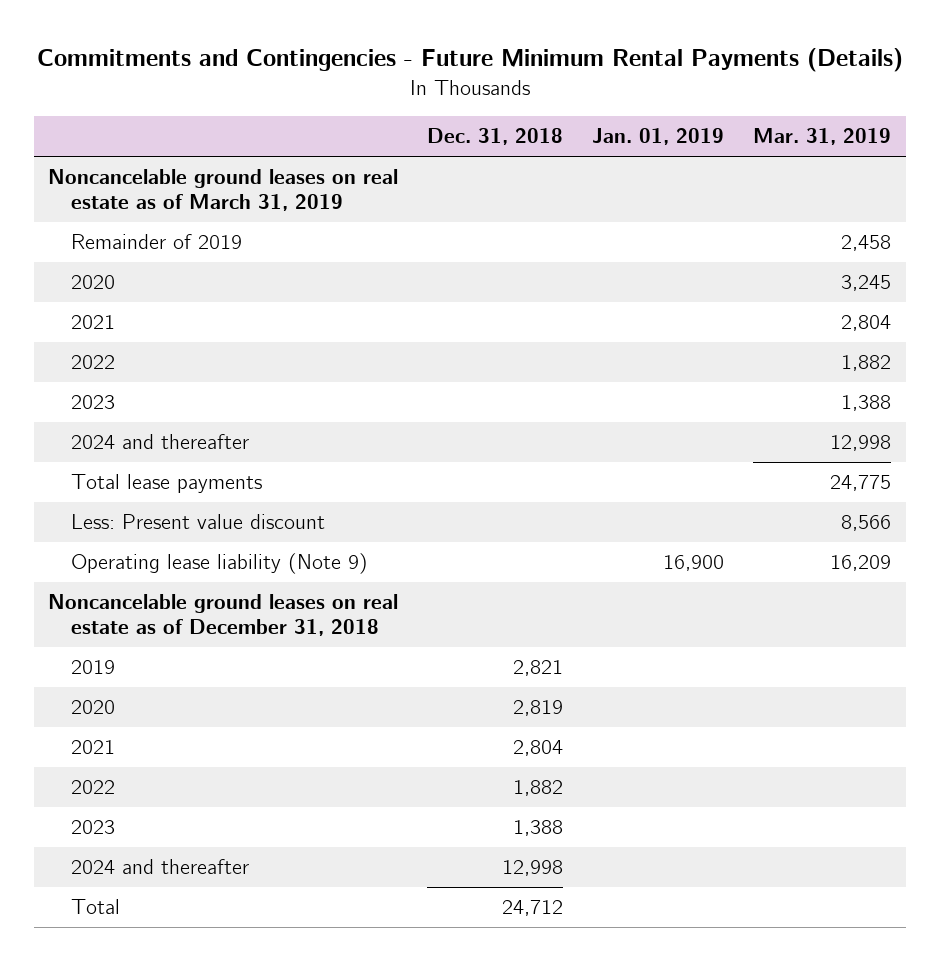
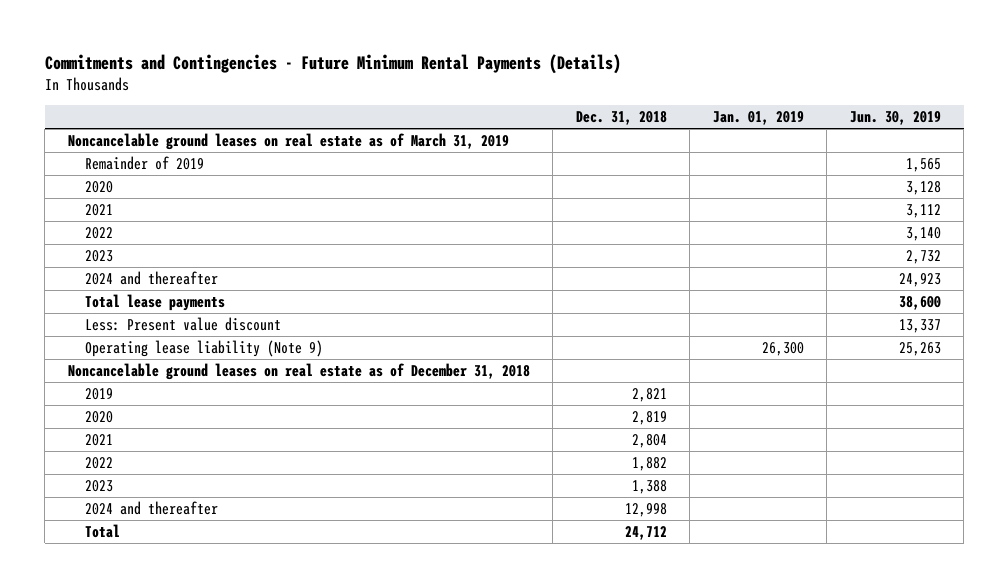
[753,128,892,146] Mar. 31, 2019 -> none
none -> [849,111,941,126] Jun. 30, 2019
[663,555,725,572] 16,900 -> [761,341,804,356] 26,300

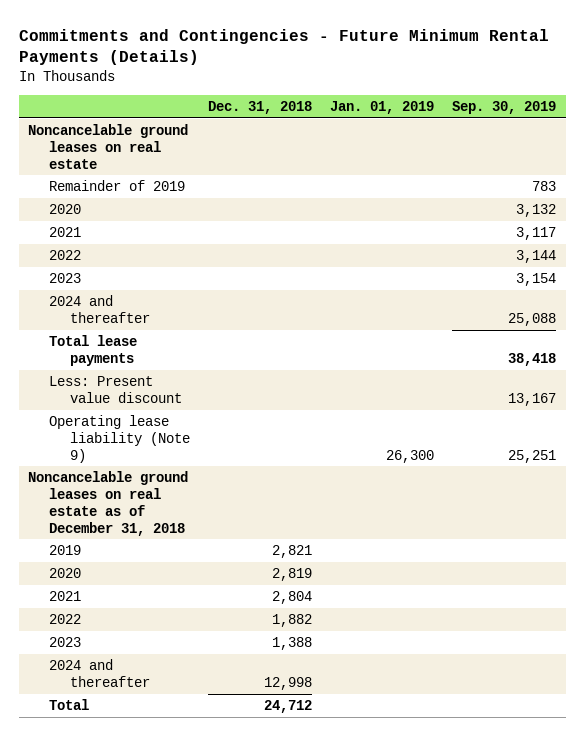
[849,111,941,126] Jun. 30, 2019 -> none
none -> [452,100,557,114] Sep. 30, 2019
[67,132,509,150] Noncancelable ground leases on real estate as of March 31, 2019 -> [28,123,189,169] Noncancelable ground leases on real estate

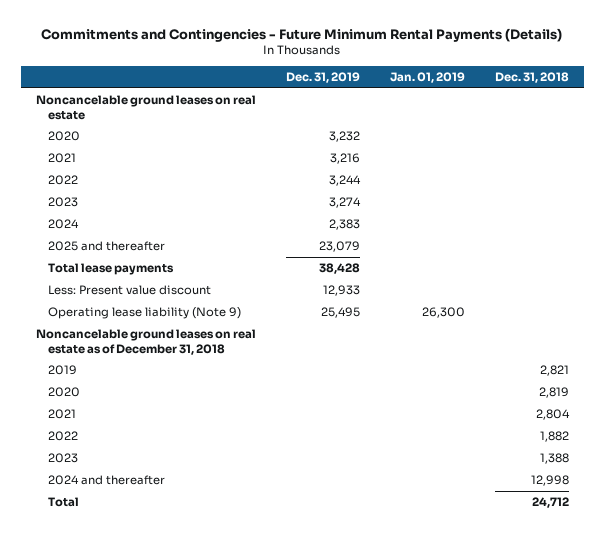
[452,100,557,114] Sep. 30, 2019 -> none
none -> [285,71,360,83] Dec. 31, 2019
[49,179,186,191] Remainder of 2019 -> none
none -> [48,219,80,230] 2024
[49,294,151,323] 2024 and thereafter -> [48,241,166,252] 2025 and thereafter

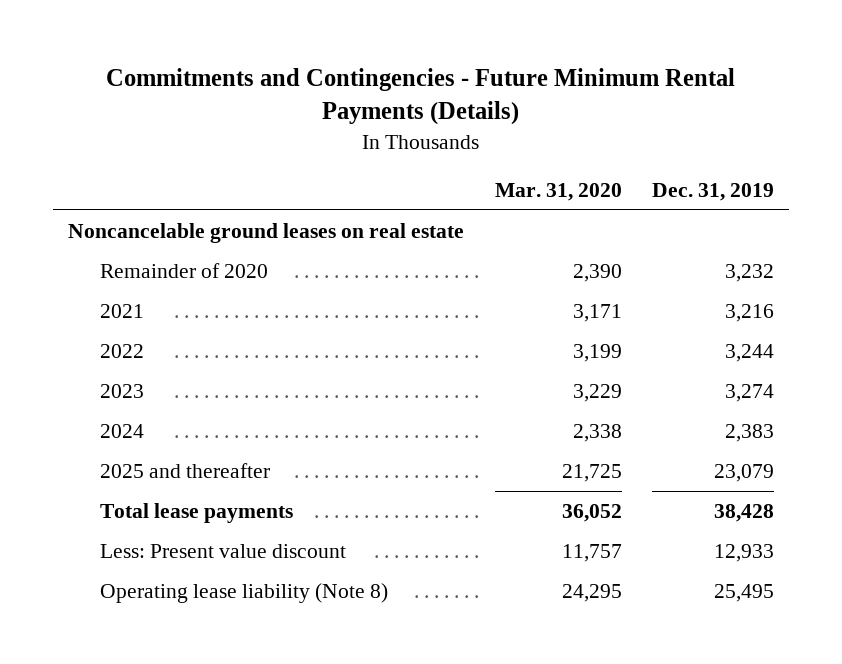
[389,71,465,83] Jan. 01, 2019 -> none
[494,71,569,83] Dec. 31, 2018 -> none
none -> [494,182,622,201] Mar. 31, 2020
[48,131,81,142] 2020 -> [100,262,269,278] Remainder of 2020
[35,329,256,355] Noncancelable ground leases on real estate as of December 31, 2018 -> none
[48,365,78,376] 2019 -> none
[48,387,81,398] 2020 -> none
[48,409,77,420] 2021 -> none
[48,431,79,442] 2022 -> none
[48,453,79,464] 2023 -> none
[48,475,166,486] 2024 and thereafter -> none
[48,497,80,508] Total -> none
[48,307,242,320] Operating lease liability (Note 9) -> [100,582,389,603] Operating lease liability (Note 8)

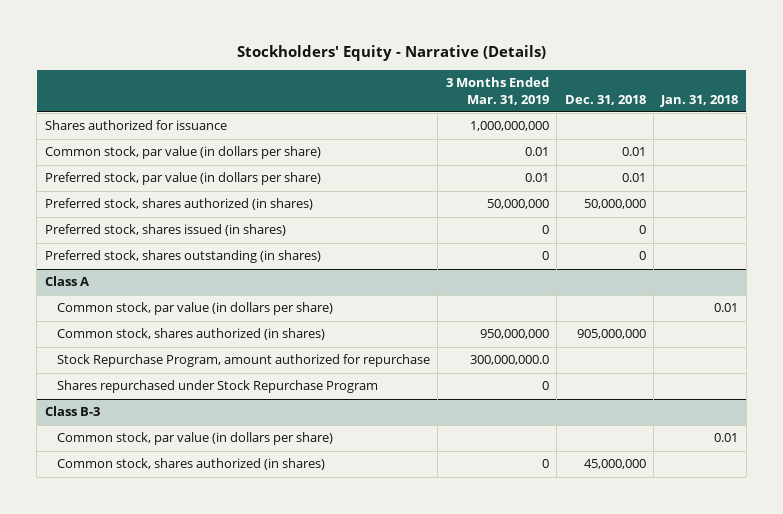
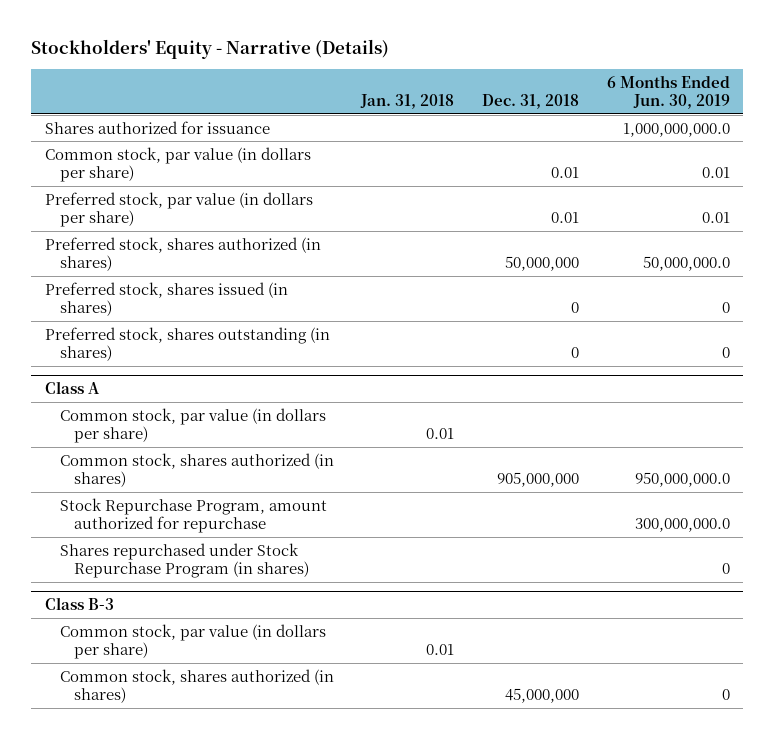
[445,77,549,105] 3 Months Ended Mar. 31, 2019 -> none
none -> [606,74,730,110] 6 Months Ended Jun. 30, 2019
[56,380,378,394] Shares repurchased under Stock Repurchase Program -> [59,542,310,578] Shares repurchased under Stock Repurchase Program (in shares)

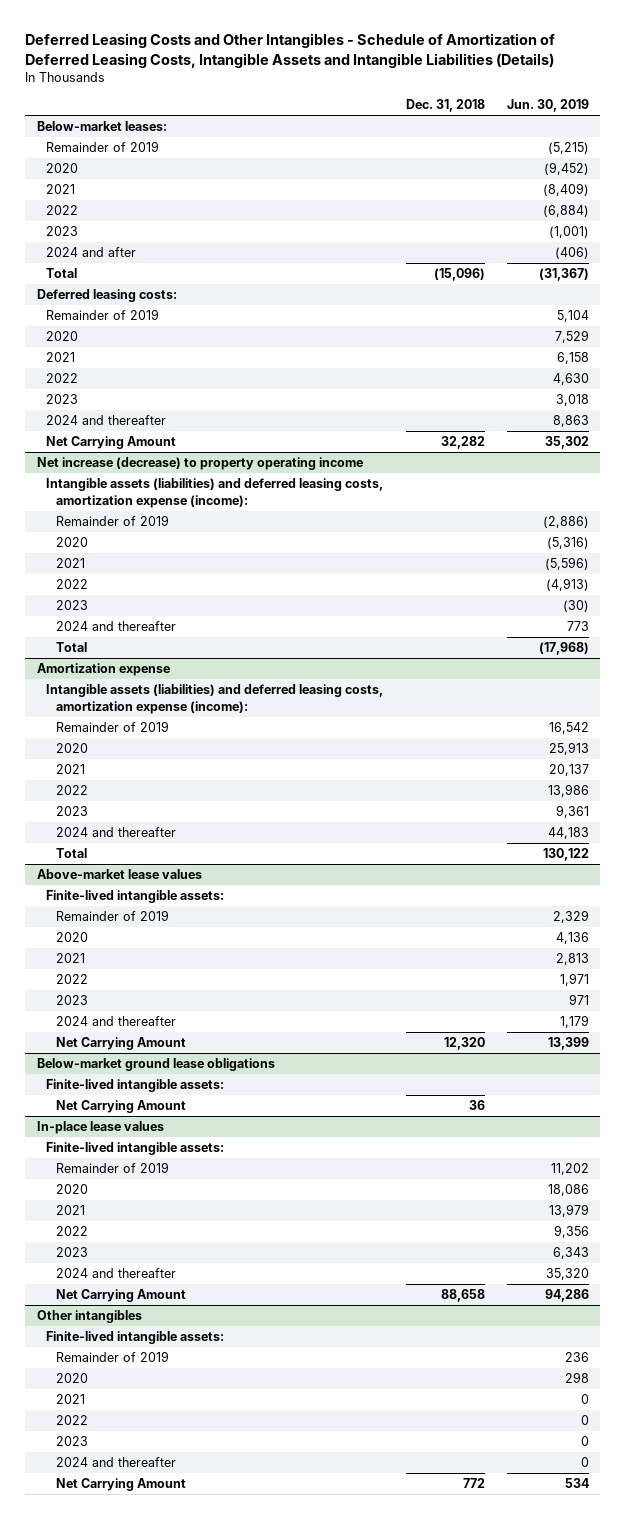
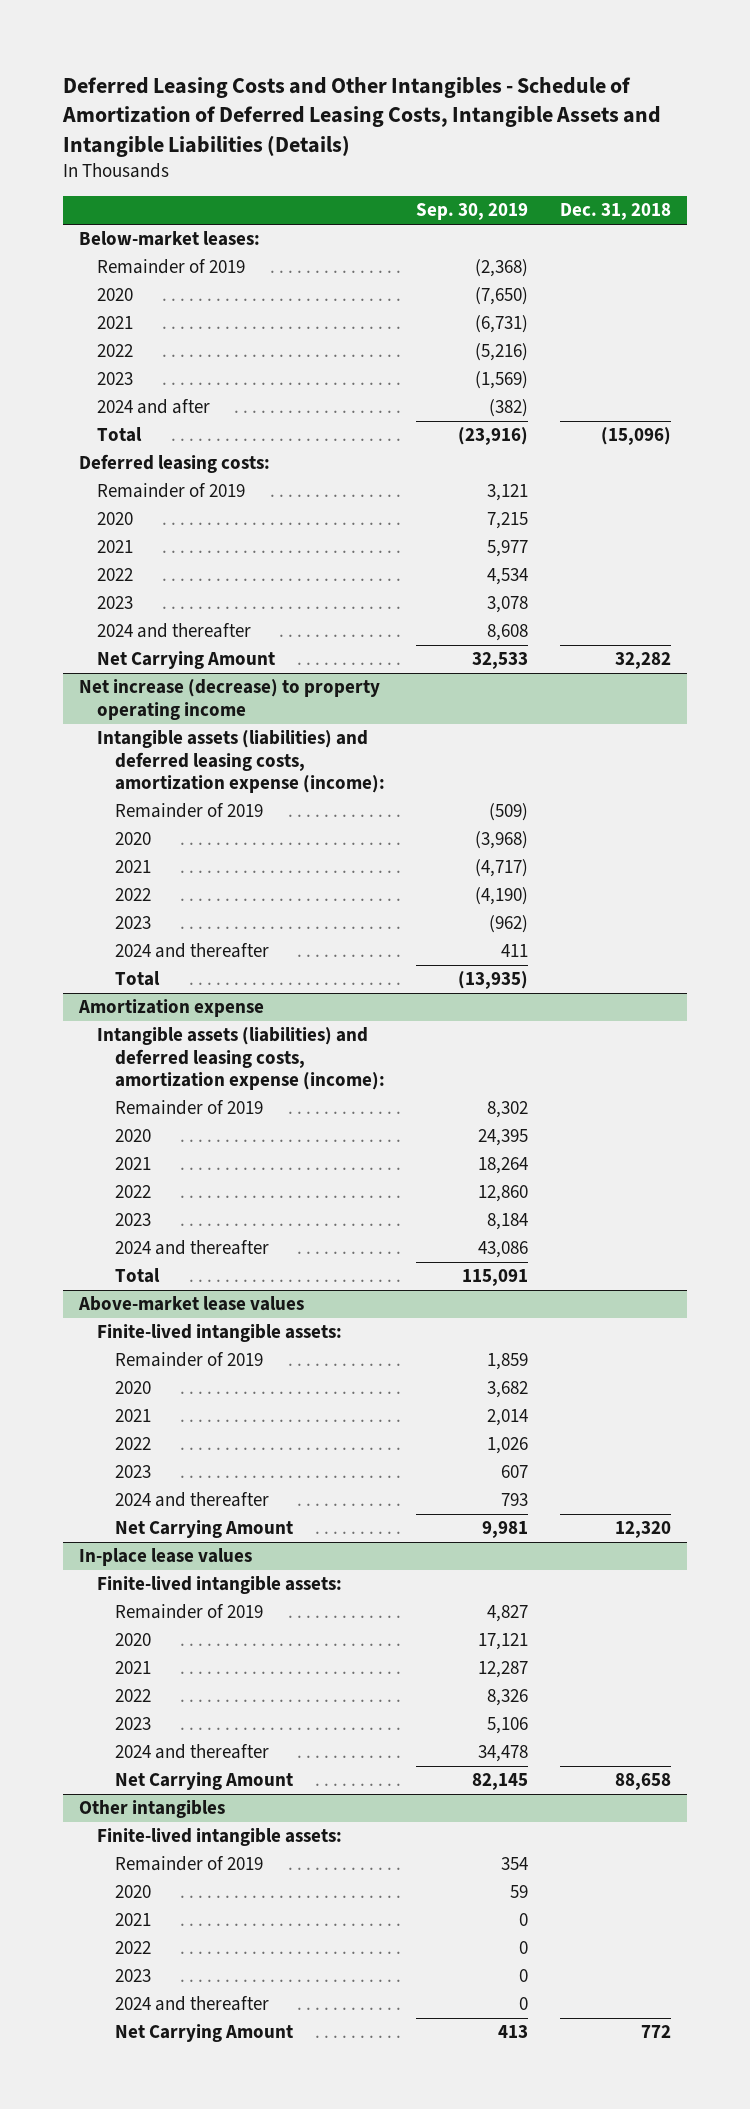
[506,99,589,113] Jun. 30, 2019 -> none
none -> [416,203,529,221] Sep. 30, 2019
[36,1058,275,1072] Below-market ground lease obligations -> none
[46,1079,225,1093] Finite-lived intangible assets: -> none
[55,1100,186,1114] Net Carrying Amount -> none

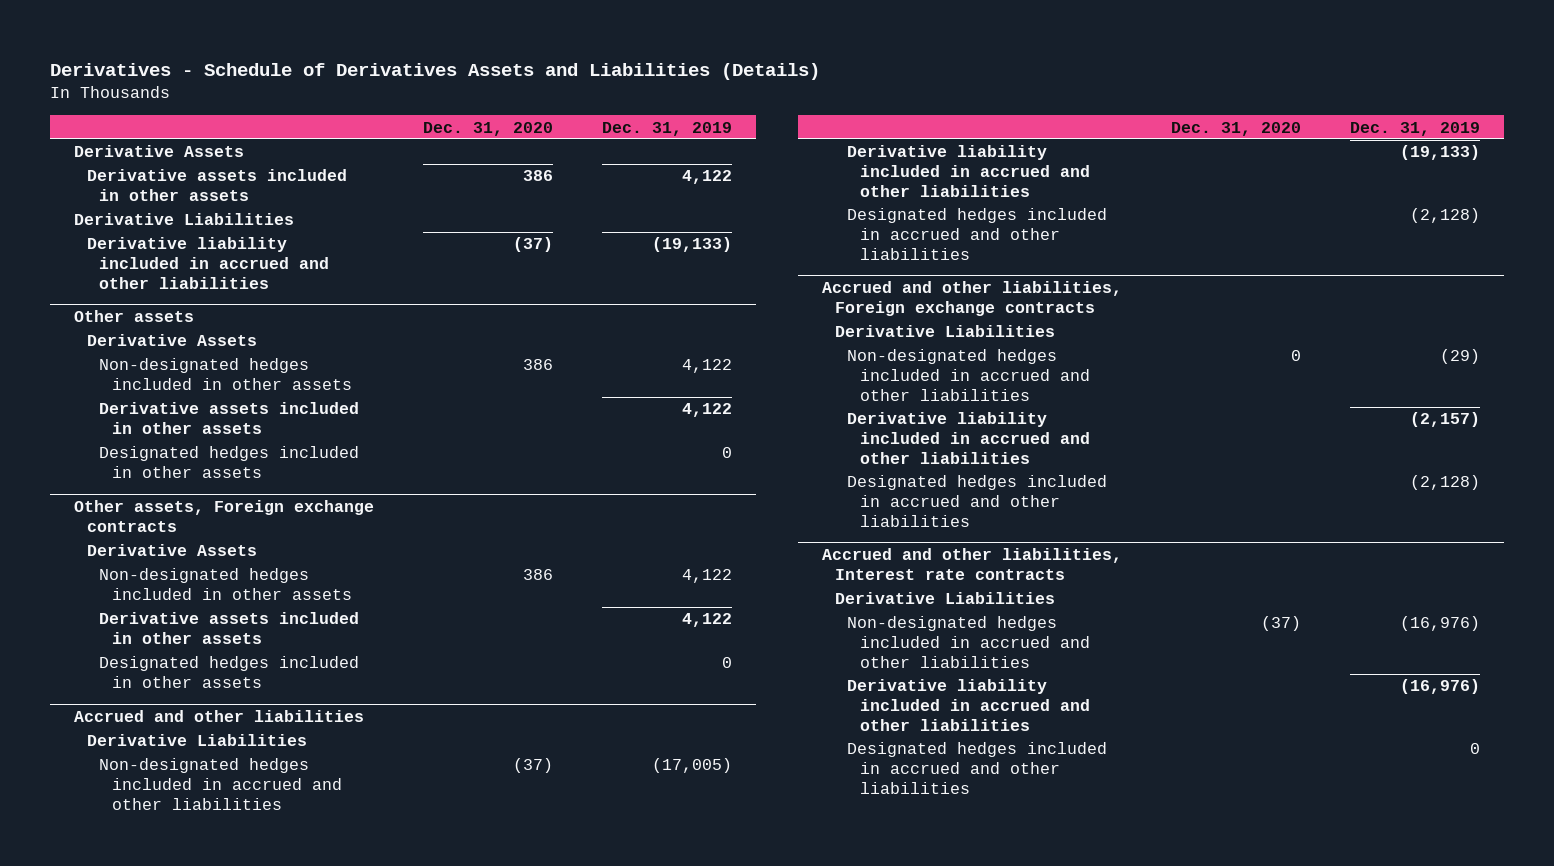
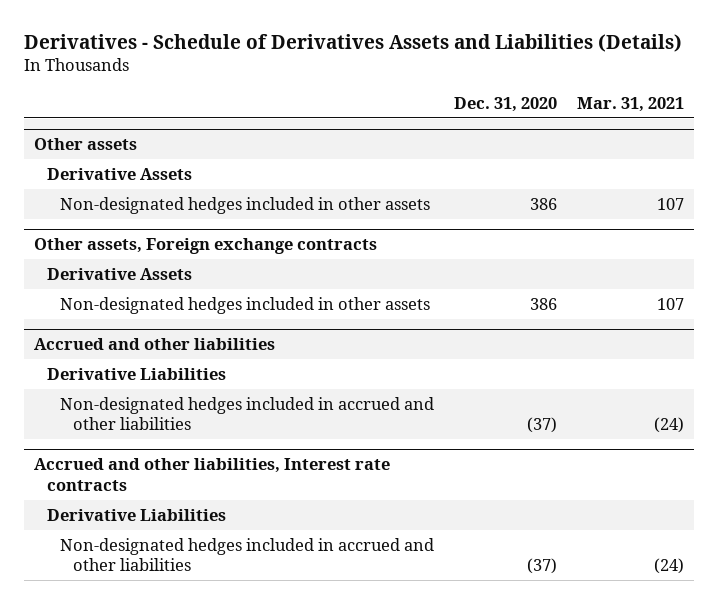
[601,121,732,136] Dec. 31, 2019 -> none
none -> [577,96,685,112] Mar. 31, 2021
[74,145,245,158] Derivative Assets -> none
[86,169,347,202] Derivative assets included in other assets -> none
[74,213,295,226] Derivative Liabilities -> none
[86,237,330,289] Derivative liability included in accrued and other liabilities -> none
[99,402,360,435] Derivative assets included in other assets -> none
[99,446,360,479] Designated hedges included in other assets -> none
[99,612,360,645] Derivative assets included in other assets -> none
[99,656,360,689] Designated hedges included in other assets -> none
[847,145,1090,197] Derivative liability included in accrued and other liabilities -> none
[847,208,1108,260] Designated hedges included in accrued and other liabilities -> none
[822,281,1123,317] Accrued and other liabilities, Foreign exchange contracts -> none
[834,325,1055,338] Derivative Liabilities -> none
[847,349,1090,401] Non-designated hedges included in accrued and other liabilities -> none
[847,412,1090,464] Derivative liability included in accrued and other liabilities -> none
[847,475,1108,527] Designated hedges included in accrued and other liabilities -> none
[847,679,1090,731] Derivative liability included in accrued and other liabilities -> none
[847,742,1108,794] Designated hedges included in accrued and other liabilities -> none

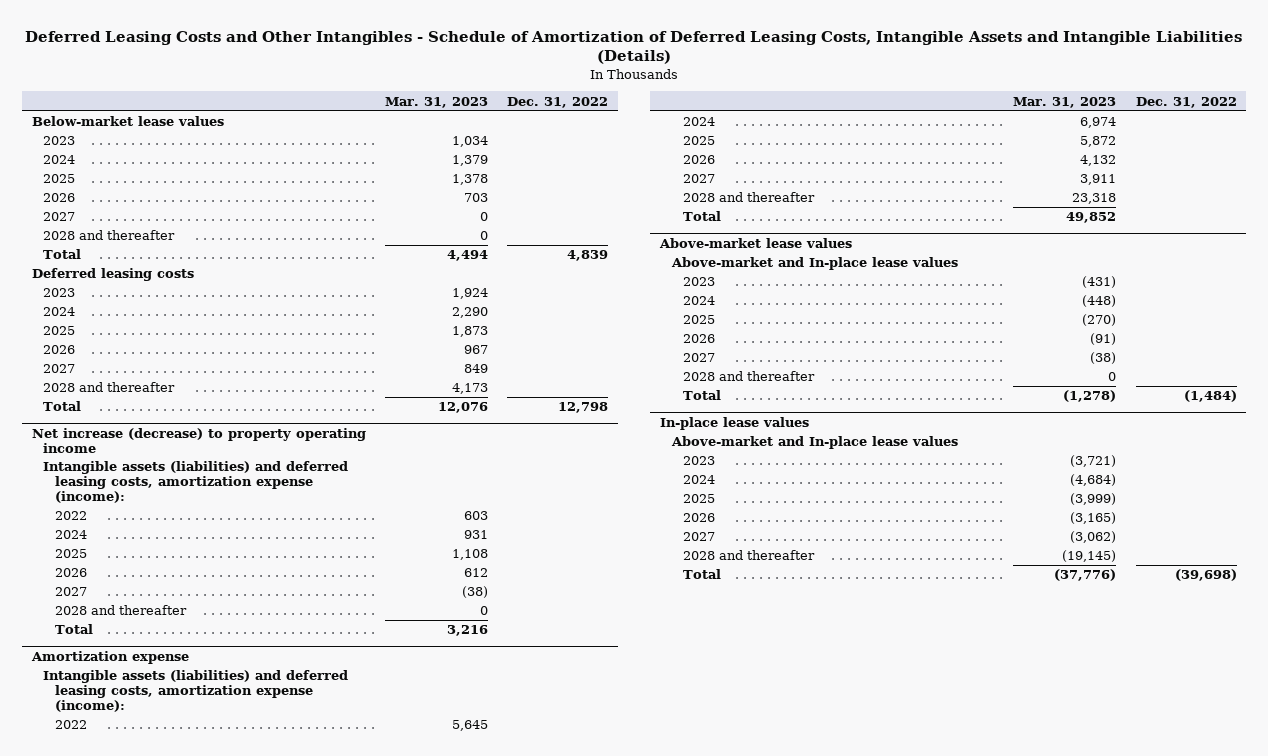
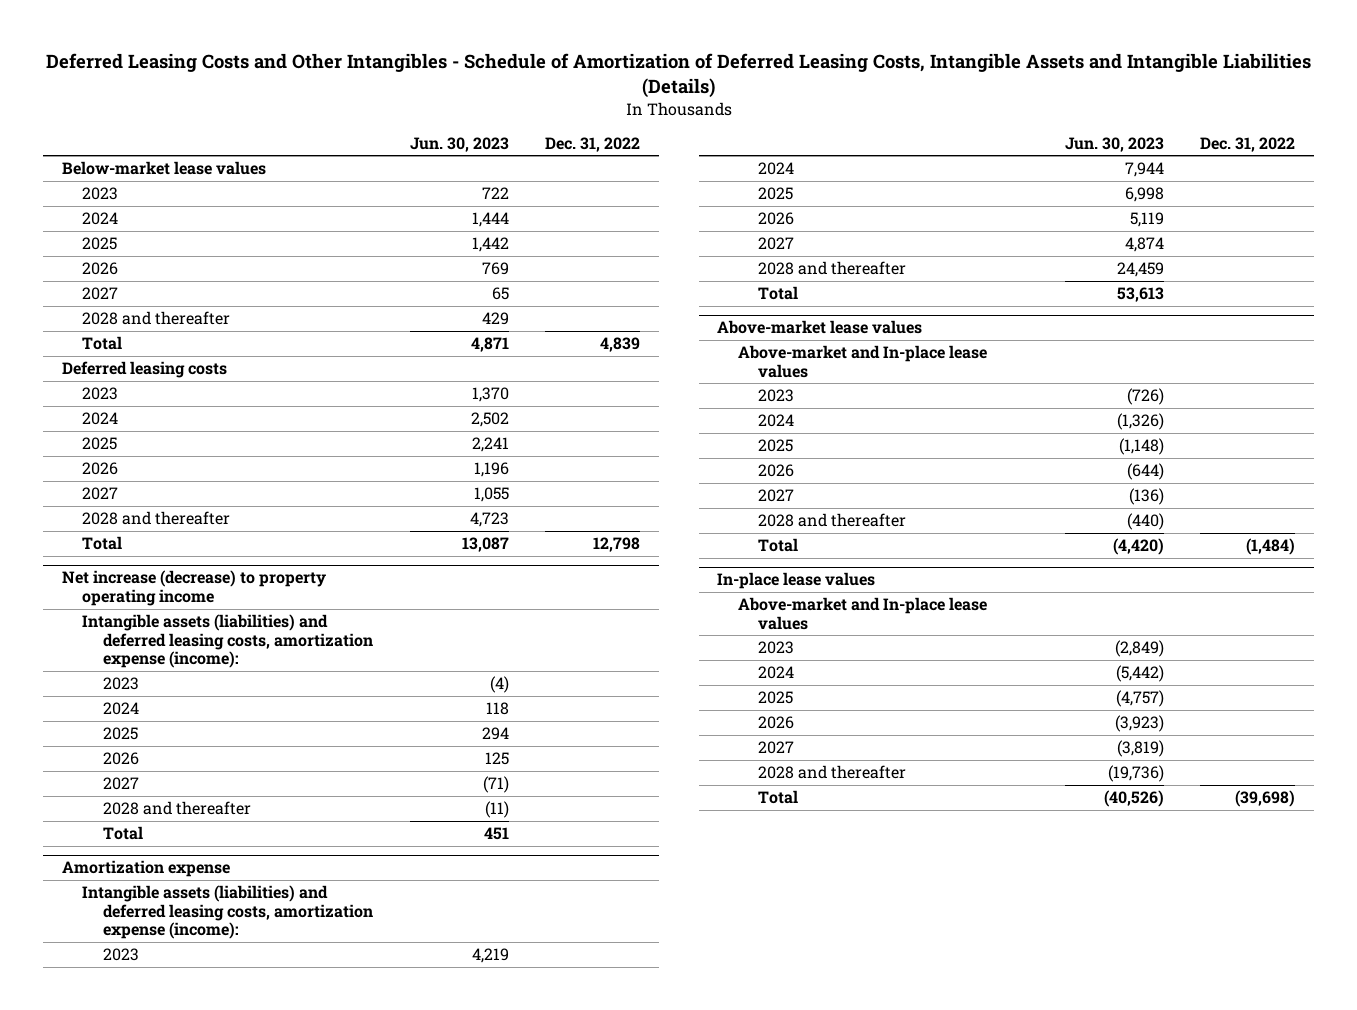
[385,96,489,108] Mar. 31, 2023 -> none
none -> [409,136,509,152] Jun. 30, 2023
[55,511,88,521] 2022 -> [103,677,140,691] 2023
[55,720,88,730] 2022 -> [103,948,140,962] 2023

